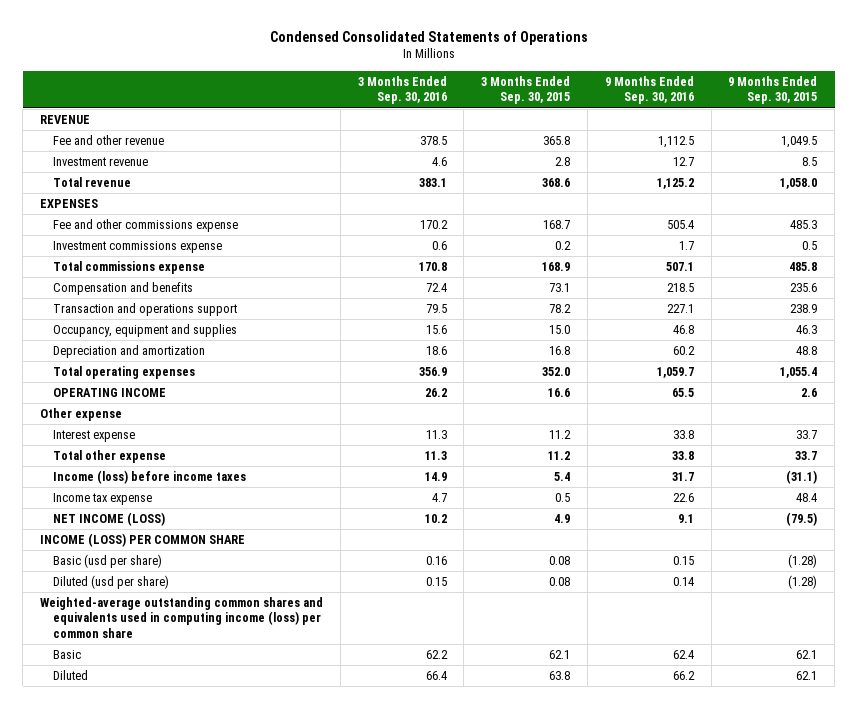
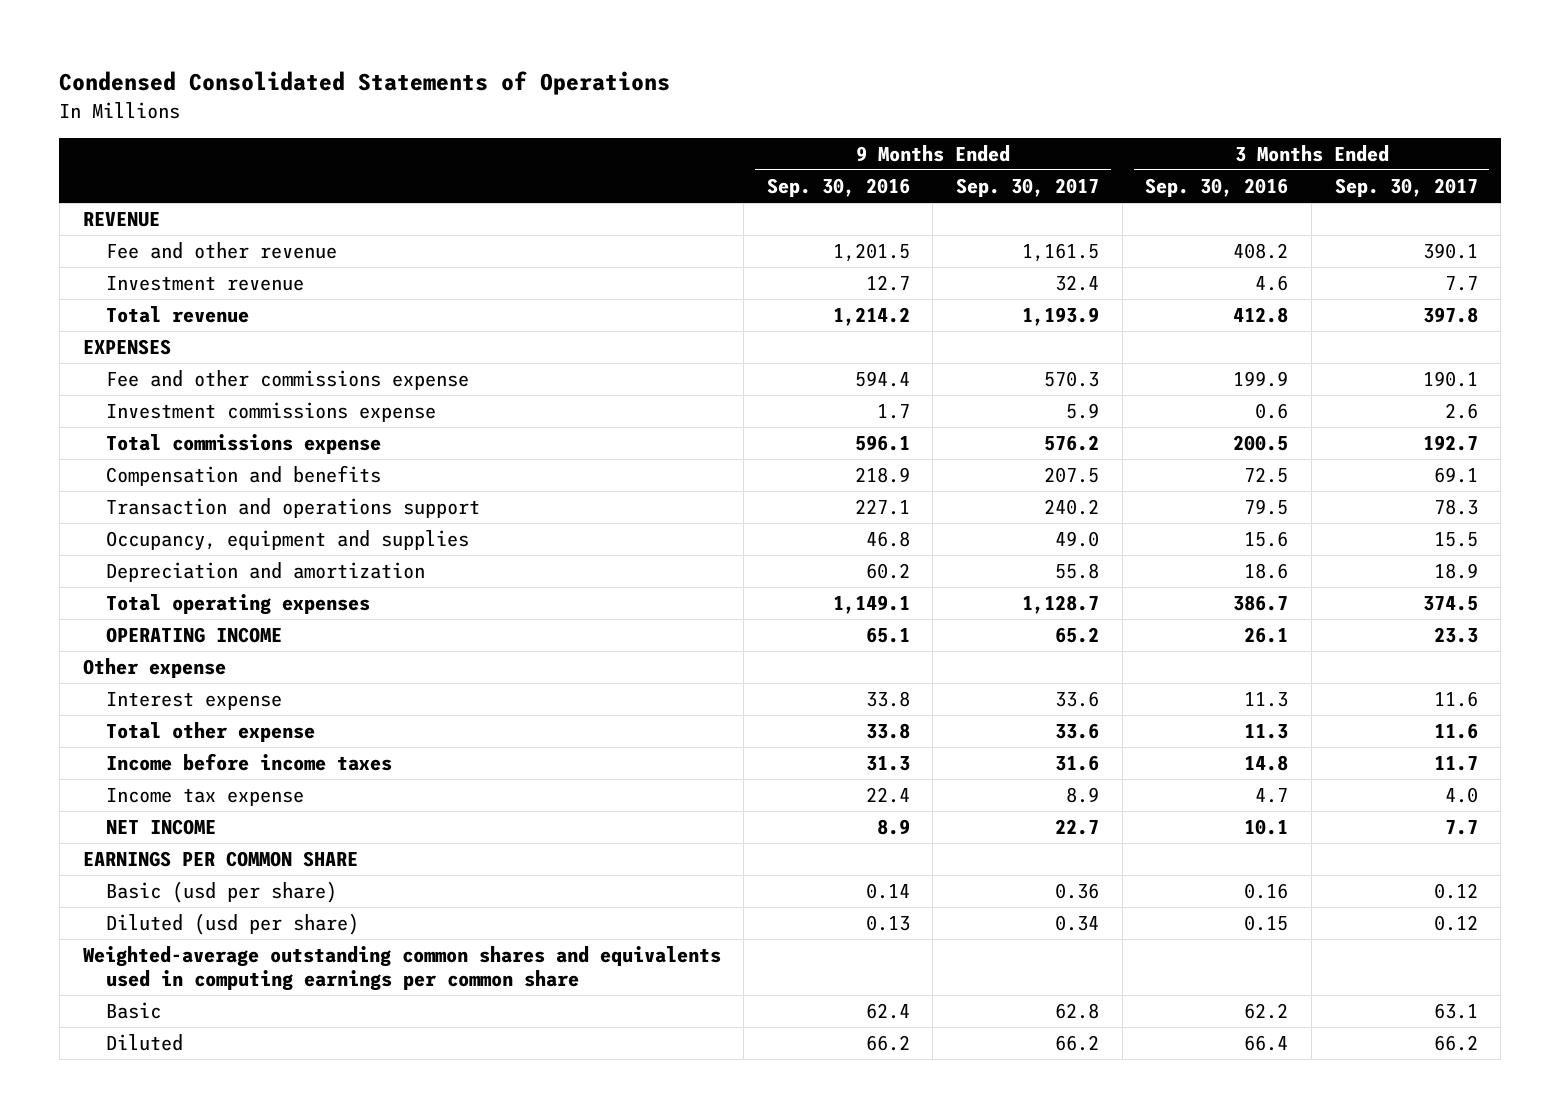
[481,75,571,105] 3 Months Ended Sep. 30, 2015 -> none
[728,75,818,105] 9 Months Ended Sep. 30, 2015 -> none
none -> [956,178,1100,198] Sep. 30, 2017
none -> [1334,178,1478,198] Sep. 30, 2017
[419,136,447,146] 378.5 -> [1233,243,1289,260] 408.2
[657,136,694,149] 1,112.5 -> [832,243,910,263] 1,201.5
[418,178,447,188] 383.1 -> [1233,307,1289,324] 412.8
[656,178,694,190] 1,125.2 -> [832,307,910,327] 1,214.2
[419,220,448,230] 170.2 -> [1233,371,1289,388] 199.9
[666,220,694,230] 505.4 -> [854,371,910,388] 594.4
[418,262,447,272] 170.8 -> [1233,435,1289,452] 200.5
[665,262,694,272] 507.1 -> [854,435,910,452] 596.1
[425,283,447,293] 72.4 -> [1244,467,1289,484] 72.5
[666,283,694,293] 218.5 -> [854,467,910,484] 218.9
[418,367,447,377] 356.9 -> [1233,595,1289,612] 386.7
[656,367,694,379] 1,059.7 -> [832,595,910,615] 1,149.1
[424,388,447,398] 26.2 -> [1244,627,1289,644] 26.1
[671,388,694,398] 65.5 -> [865,627,910,644] 65.1
[52,470,246,485] Income (loss) before income taxes -> [105,753,392,772] Income before income taxes
[424,472,447,482] 14.9 -> [1244,755,1289,772] 14.8
[671,472,694,482] 31.7 -> [865,756,910,772] 31.3
[672,493,694,503] 22.6 -> [865,787,910,804] 22.4
[52,512,165,527] NET INCOME (LOSS) -> [105,819,216,836] NET INCOME
[424,514,447,524] 10.2 -> [1244,819,1289,836] 10.1
[677,514,694,524] 9.1 -> [876,819,910,836] 8.9
[39,533,245,548] INCOME (LOSS) PER COMMON SHARE -> [82,851,358,868] EARNINGS PER COMMON SHARE
[672,556,694,566] 0.15 -> [865,883,910,900] 0.14
[672,577,694,587] 0.14 -> [865,915,910,932] 0.13
[39,597,323,638] Weighted-average outstanding common shares and equivalents used in computing income (loss) per common share -> [82,946,721,991] Weighted-average outstanding common shares and equivalents used in computing earnings per common share

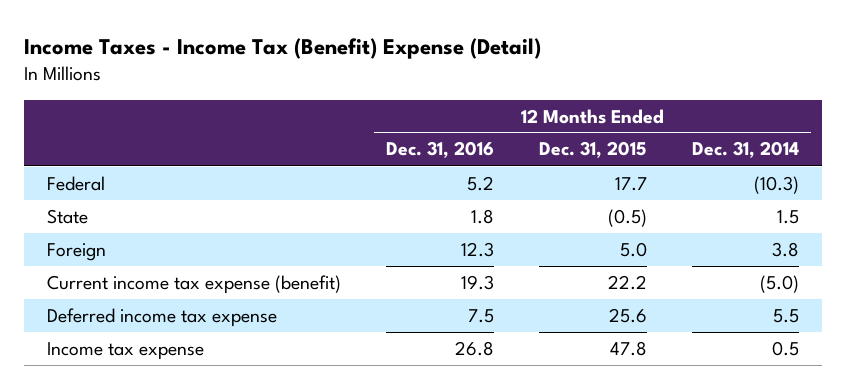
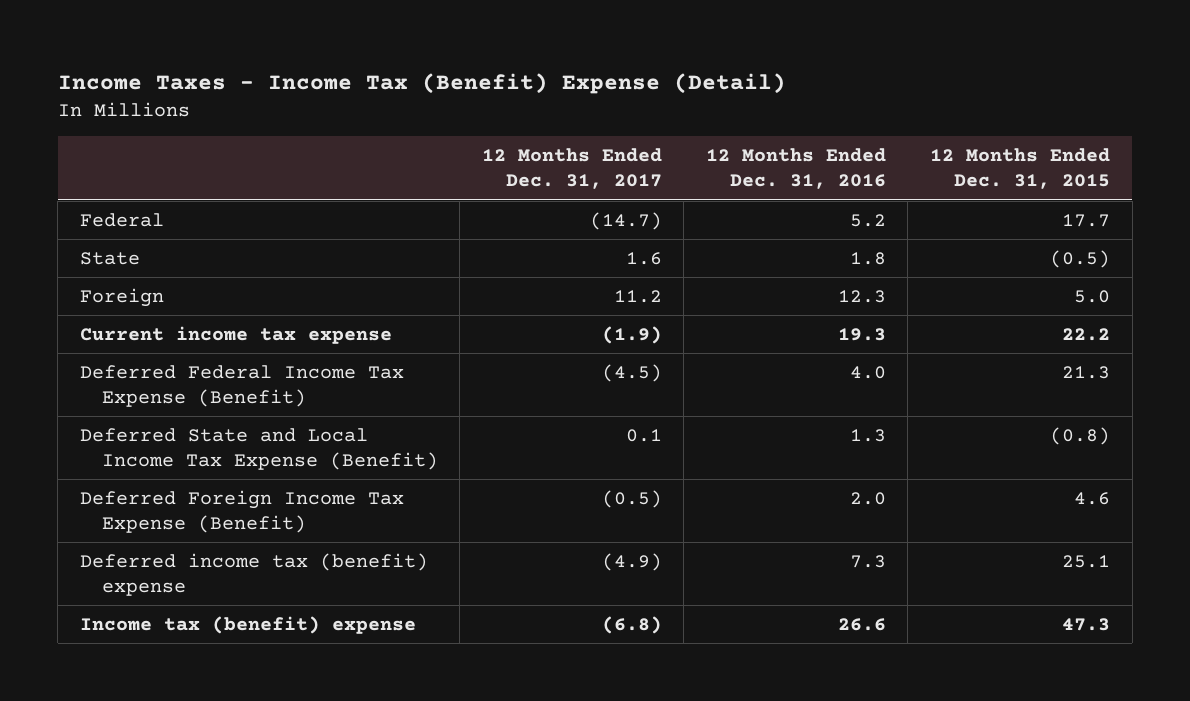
[692,141,800,159] Dec. 31, 2014 -> none
none -> [481,148,662,190] 12 Months Ended Dec. 31, 2017
[46,274,341,294] Current income tax expense (benefit) -> [80,325,393,344] Current income tax expense
none -> [80,364,405,408] Deferred Federal Income Tax Expense (Benefit)
none -> [80,427,438,471] Deferred State and Local Income Tax Expense (Benefit)
none -> [80,489,405,534] Deferred Foreign Income Tax Expense (Benefit)
[46,307,277,327] Deferred income tax expense -> [80,552,429,597] Deferred income tax (benefit) expense
[467,308,494,323] 7.5 -> [849,554,886,568] 7.3
[609,307,648,323] 25.6 -> [1062,554,1111,568] 25.1
[46,341,204,360] Income tax expense -> [80,615,417,634] Income tax (benefit) expense
[454,340,494,356] 26.8 -> [837,617,886,631] 26.6
[610,340,648,356] 47.8 -> [1062,617,1111,631] 47.3

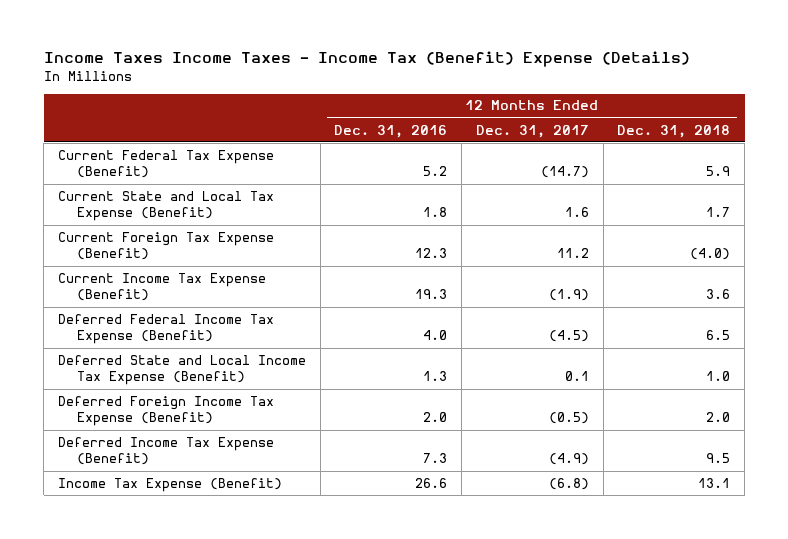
[57,73,786,95] Income Taxes - Income Tax (Benefit) Expense (Detail) -> [43,51,690,68] Income Taxes Income Taxes - Income Tax (Benefit) Expense (Details)
[930,148,1111,190] 12 Months Ended Dec. 31, 2015 -> none
none -> [617,124,731,138] Dec. 31, 2018
[80,212,165,227] Federal -> [57,149,274,179] Current Federal Tax Expense (Benefit)
[80,251,141,265] State -> [57,190,274,222] Current State and Local Tax Expense (Benefit)
[80,287,165,307] Foreign -> [57,231,274,261] Current Foreign Tax Expense (Benefit)
[80,325,393,344] Current income tax expense -> [57,272,266,302] Current Income Tax Expense (Benefit)
[80,552,429,597] Deferred income tax (benefit) expense -> [57,436,274,466] Deferred Income Tax Expense (Benefit)
[80,615,417,634] Income tax (benefit) expense -> [57,477,282,492] Income Tax Expense (Benefit)

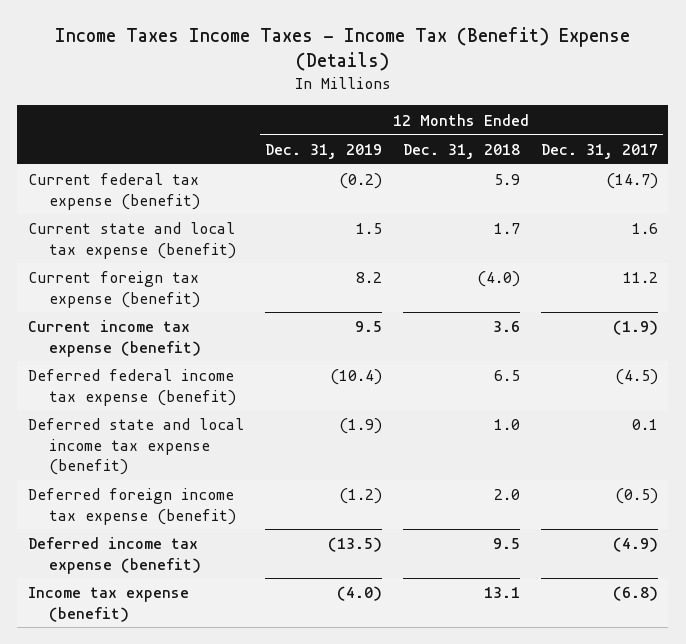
[334,124,448,138] Dec. 31, 2016 -> none
none -> [264,143,382,159] Dec. 31, 2019
[57,149,274,179] Current Federal Tax Expense (Benefit) -> [27,173,200,210] Current federal tax expense (benefit)
[57,190,274,222] Current State and Local Tax Expense (Benefit) -> [27,222,236,259] Current state and local tax expense (benefit)
[57,231,274,261] Current Foreign Tax Expense (Benefit) -> [27,271,200,308] Current foreign tax expense (benefit)
[57,272,266,302] Current Income Tax Expense (Benefit) -> [27,320,201,357] Current income tax expense (benefit)
[57,313,274,345] Deferred Federal Income Tax Expense (Benefit) -> [27,369,236,406] Deferred federal income tax expense (benefit)
[57,354,306,386] Deferred State and Local Income Tax Expense (Benefit) -> [27,418,244,475] Deferred state and local income tax expense (benefit)
[57,395,274,427] Deferred Foreign Income Tax Expense (Benefit) -> [27,488,236,525] Deferred foreign income tax expense (benefit)
[57,436,274,466] Deferred Income Tax Expense (Benefit) -> [27,537,201,574] Deferred income tax expense (benefit)
[57,477,282,492] Income Tax Expense (Benefit) -> [27,587,189,622] Income tax expense (benefit)

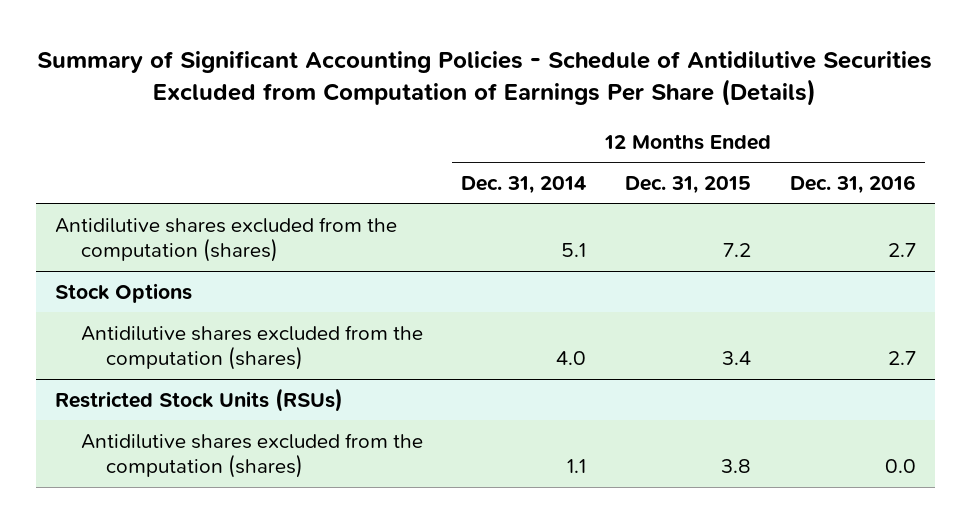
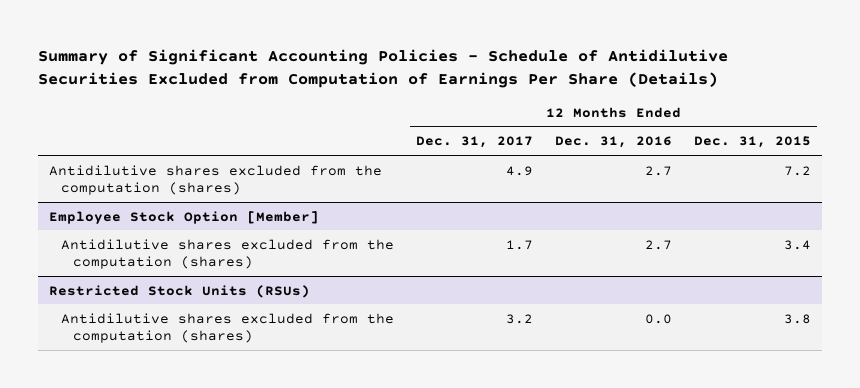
[461,175,587,194] Dec. 31, 2014 -> none
none -> [415,136,533,149] Dec. 31, 2017
[55,282,193,303] Stock Options -> [49,210,320,224] Employee Stock Option [Member]

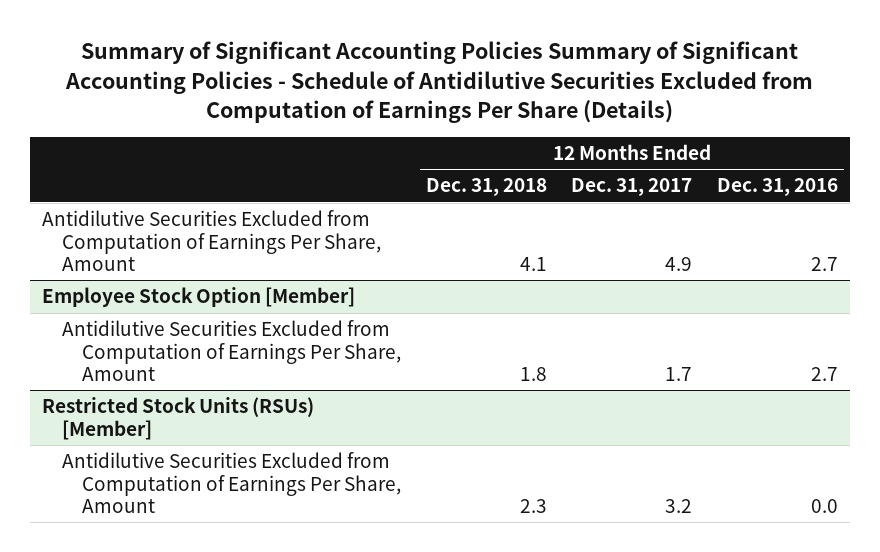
[38,48,729,88] Summary of Significant Accounting Policies - Schedule of Antidilutive Securities Excluded from Computation of Earnings Per Share (Details) -> [64,41,813,123] Summary of Significant Accounting Policies Summary of Significant Accounting Policies - Schedule of Antidilutive Securities Excluded from Computation of Earnings Per Share (Details)
[694,136,812,149] Dec. 31, 2015 -> none
none -> [425,178,547,197] Dec. 31, 2018
[49,164,383,196] Antidilutive shares excluded from the computation (shares) -> [42,210,382,271] Antidilutive Securities Excluded from Computation of Earnings Per Share, Amount
[60,238,394,270] Antidilutive shares excluded from the computation (shares) -> [62,320,402,381] Antidilutive Securities Excluded from Computation of Earnings Per Share, Amount
[49,284,311,298] Restricted Stock Units (RSUs) -> [42,397,315,440] Restricted Stock Units (RSUs) [Member]
[60,312,394,344] Antidilutive shares excluded from the computation (shares) -> [62,452,402,513] Antidilutive Securities Excluded from Computation of Earnings Per Share, Amount

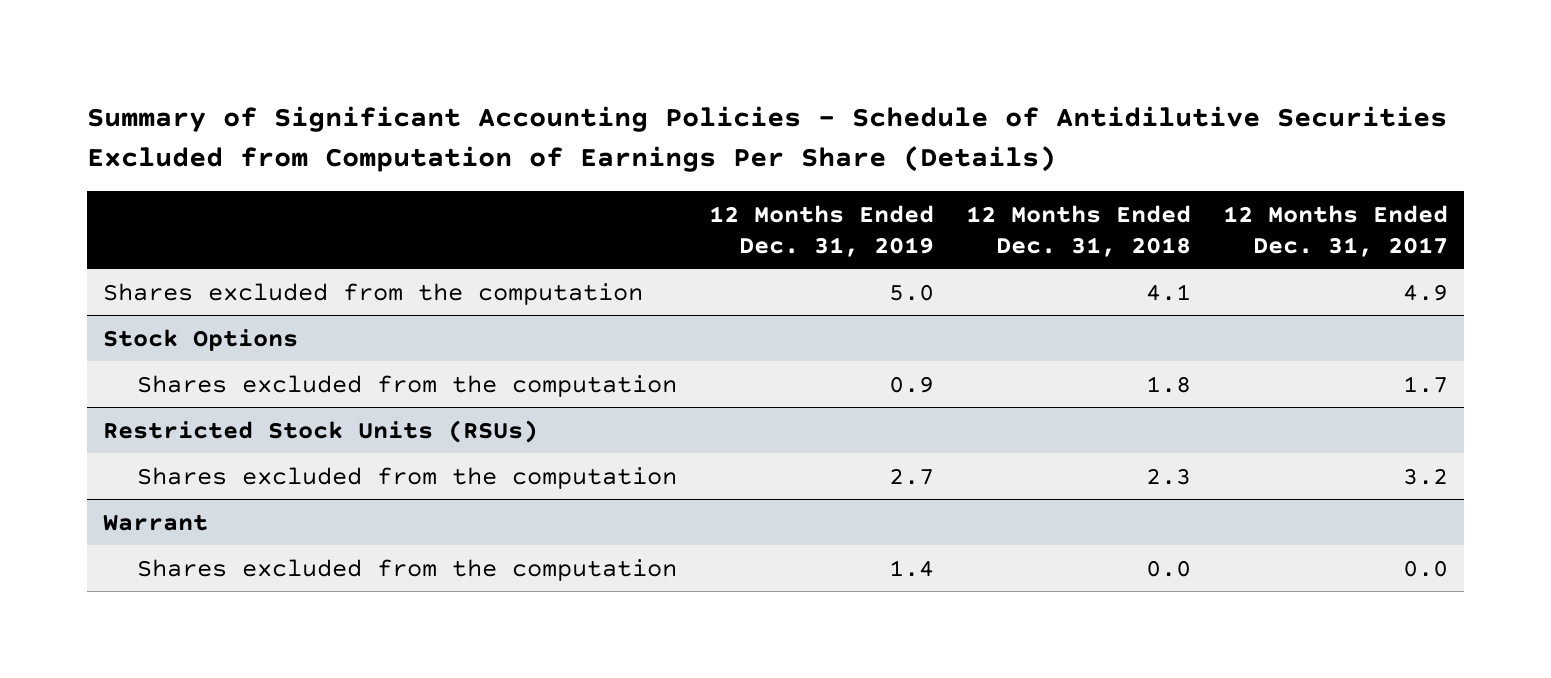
[64,41,813,123] Summary of Significant Accounting Policies Summary of Significant Accounting Policies - Schedule of Antidilutive Securities Excluded from Computation of Earnings Per Share (Details) -> [87,106,1448,172] Summary of Significant Accounting Policies - Schedule of Antidilutive Securities Excluded from Computation of Earnings Per Share (Details)
[716,178,838,197] Dec. 31, 2016 -> none
none -> [708,204,934,257] 12 Months Ended Dec. 31, 2019
[42,210,382,271] Antidilutive Securities Excluded from Computation of Earnings Per Share, Amount -> [103,282,644,305] Shares excluded from the computation
[42,287,356,308] Employee Stock Option [Member] -> [103,328,299,351] Stock Options
[62,320,402,381] Antidilutive Securities Excluded from Computation of Earnings Per Share, Amount -> [137,374,678,397] Shares excluded from the computation
[42,397,315,440] Restricted Stock Units (RSUs) [Member] -> [103,419,539,443] Restricted Stock Units (RSUs)
[62,452,402,513] Antidilutive Securities Excluded from Computation of Earnings Per Share, Amount -> [137,466,678,489] Shares excluded from the computation
none -> [103,513,209,531] Warrant
none -> [137,558,678,581] Shares excluded from the computation

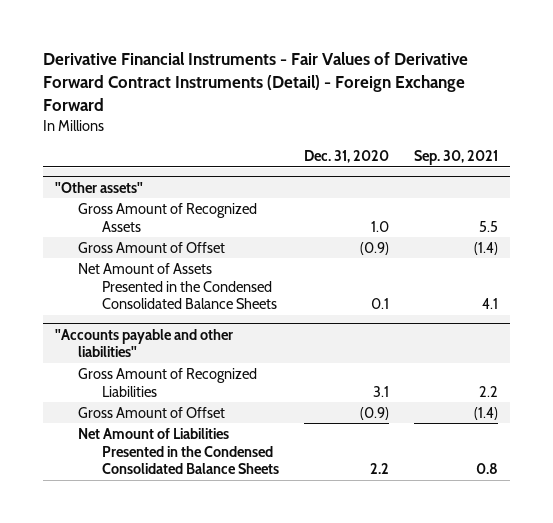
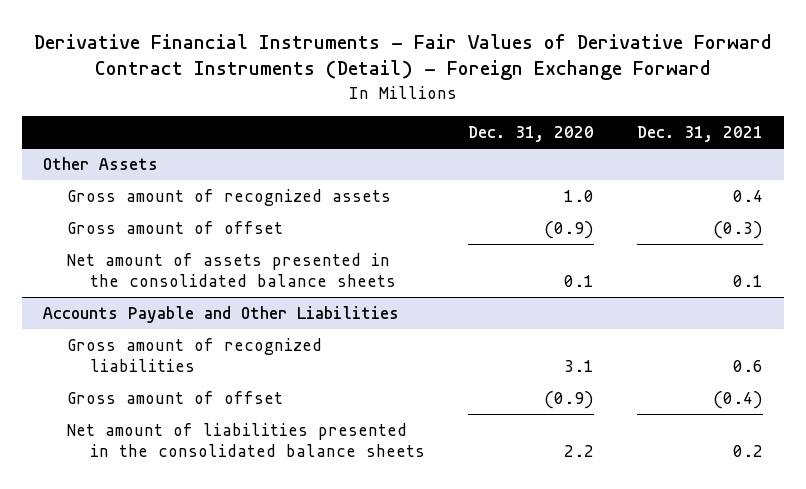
[413,150,498,166] Sep. 30, 2021 -> none
none -> [636,125,763,142] Dec. 31, 2021
[55,181,144,193] "Other assets" -> [43,156,159,170] Other Assets
[78,202,258,232] Gross Amount of Recognized Assets -> [66,188,391,206] Gross amount of recognized assets
[78,241,226,253] Gross Amount of Offset -> [66,220,283,234] Gross amount of offset
[78,262,277,310] Net Amount of Assets Presented in the Condensed Consolidated Balance Sheets -> [66,252,397,287] Net amount of assets presented in the consolidated balance sheets
[55,328,234,358] "Accounts payable and other liabilities" -> [43,305,400,323] Accounts Payable and Other Liabilities
[78,367,258,397] Gross Amount of Recognized Liabilities -> [66,337,322,372] Gross amount of recognized liabilities
[78,406,226,418] Gross Amount of Offset -> [66,390,283,404] Gross amount of offset
[78,427,279,475] Net Amount of Liabilities Presented in the Condensed Consolidated Balance Sheets -> [66,422,426,457] Net amount of liabilities presented in the consolidated balance sheets

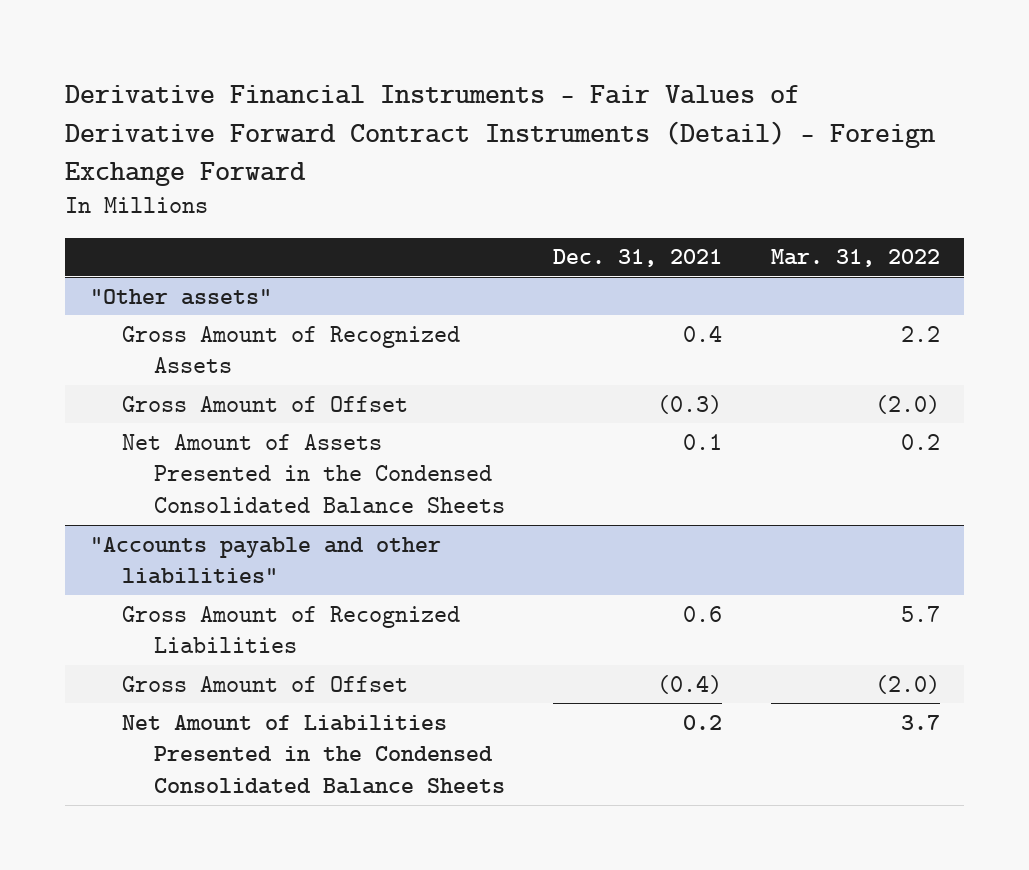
[468,125,595,142] Dec. 31, 2020 -> none
none -> [770,249,940,268] Mar. 31, 2022
[43,156,159,170] Other Assets -> [89,288,272,305] "Other assets"
[66,188,391,206] Gross amount of recognized assets -> [121,325,460,374] Gross Amount of Recognized Assets
[66,220,283,234] Gross amount of offset -> [121,395,408,412] Gross Amount of Offset
[66,252,397,287] Net amount of assets presented in the consolidated balance sheets -> [121,433,505,514] Net Amount of Assets Presented in the Condensed Consolidated Balance Sheets
[43,305,400,323] Accounts Payable and Other Liabilities -> [89,536,441,585] "Accounts payable and other liabilities"
[66,337,322,372] Gross amount of recognized liabilities -> [121,605,460,654] Gross Amount of Recognized Liabilities
[66,390,283,404] Gross amount of offset -> [121,675,408,692] Gross Amount of Offset
[66,422,426,457] Net amount of liabilities presented in the consolidated balance sheets -> [121,714,505,795] Net Amount of Liabilities Presented in the Condensed Consolidated Balance Sheets

